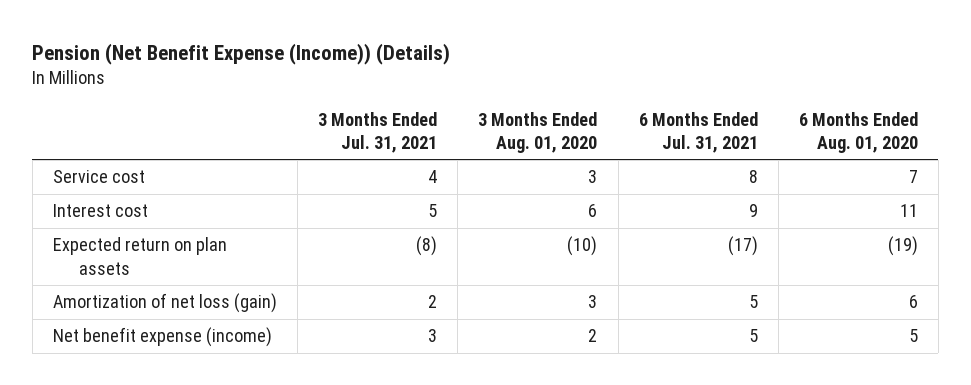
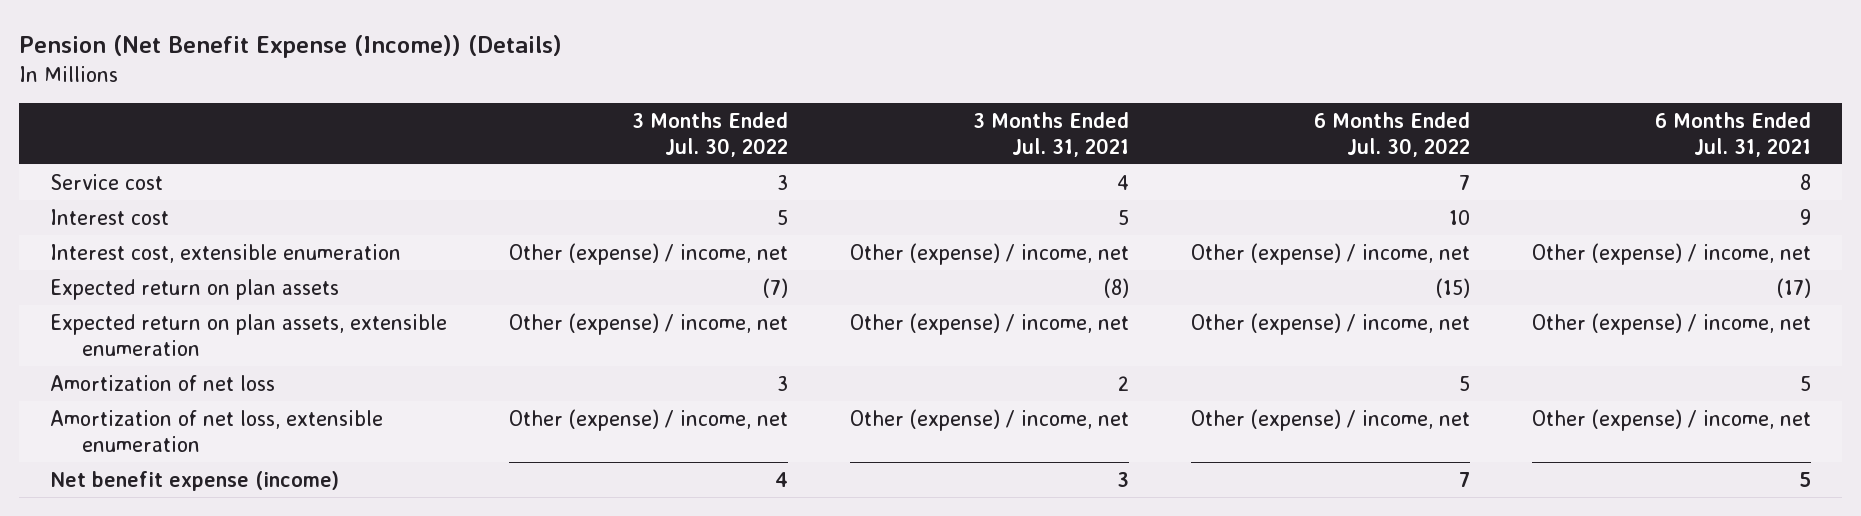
[478,111,598,153] 3 Months Ended Aug. 01, 2020 -> none
[798,111,918,153] 6 Months Ended Aug. 01, 2020 -> none
none -> [632,111,789,157] 3 Months Ended Jul. 30, 2022
none -> [1314,111,1471,157] 6 Months Ended Jul. 30, 2022
none -> [50,243,402,263] Interest cost, extensible enumeration
none -> [50,313,448,356] Expected return on plan assets, extensible enumeration
[53,293,278,314] Amortization of net loss (gain) -> [50,374,276,391] Amortization of net loss
none -> [50,409,384,452] Amortization of net loss, extensible enumeration

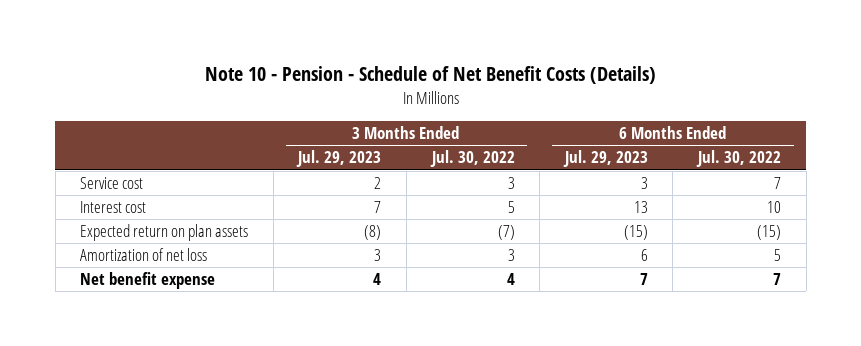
[19,34,563,58] Pension (Net Benefit Expense (Income)) (Details) -> [204,66,656,85] Note 10 - Pension - Schedule of Net Benefit Costs (Details)
[973,111,1130,157] 3 Months Ended Jul. 31, 2021 -> none
[1654,111,1811,157] 6 Months Ended Jul. 31, 2021 -> none
none -> [296,150,382,168] Jul. 29, 2023
none -> [562,150,648,168] Jul. 29, 2023
[50,243,402,263] Interest cost, extensible enumeration -> none
[50,313,448,356] Expected return on plan assets, extensible enumeration -> none
[50,409,384,452] Amortization of net loss, extensible enumeration -> none
[50,470,340,491] Net benefit expense (income) -> [80,272,216,290] Net benefit expense

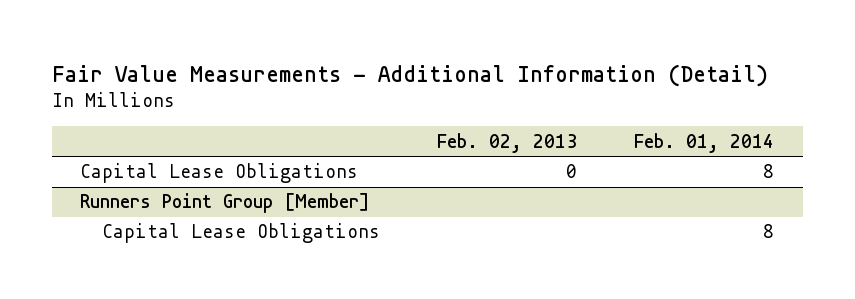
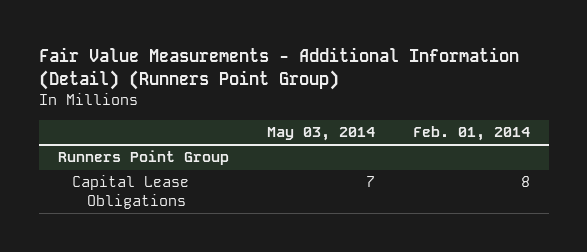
[51,63,768,87] Fair Value Measurements - Additional Information (Detail) -> [38,46,519,90] Fair Value Measurements - Additional Information (Detail) (Runners Point Group)
[436,132,577,153] Feb. 02, 2013 -> none
none -> [266,127,375,142] May 03, 2014
[80,163,359,184] Capital Lease Obligations -> none
[80,193,371,214] Runners Point Group [Member] -> [57,150,229,166] Runners Point Group

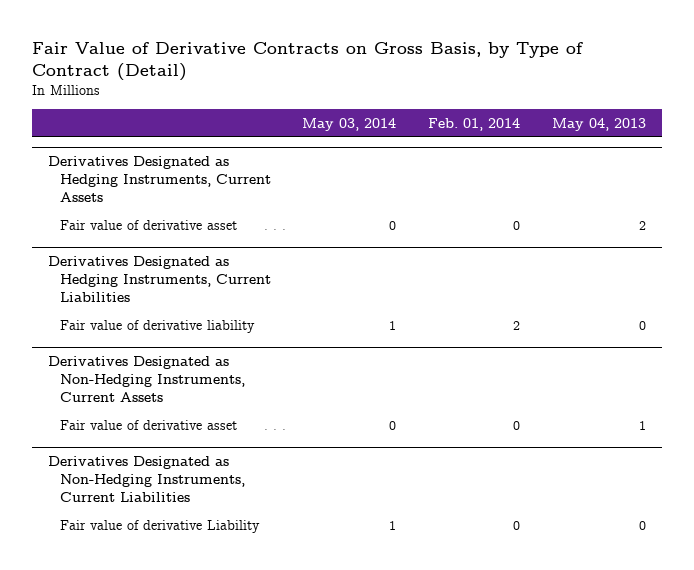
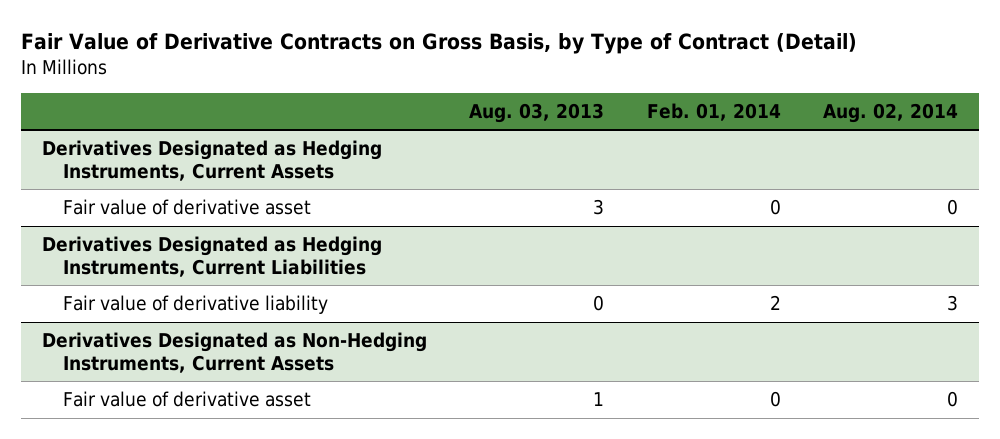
[302,117,397,131] May 03, 2014 -> none
[552,117,647,131] May 04, 2013 -> none
none -> [469,102,605,123] Aug. 03, 2013
none -> [823,102,959,123] Aug. 02, 2014
[47,455,245,503] Derivatives Designated as Non-Hedging Instruments, Current Liabilities -> none
[59,519,260,533] Fair value of derivative Liability -> none

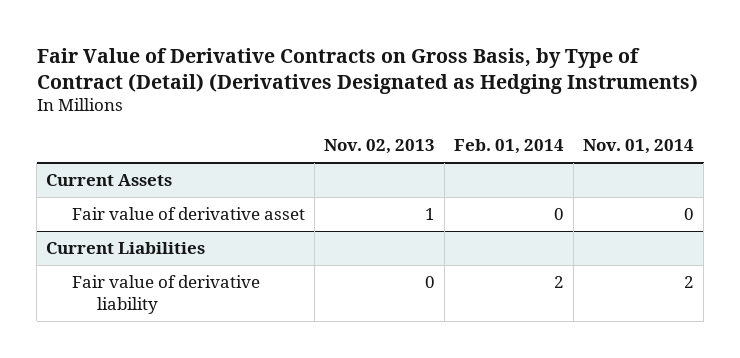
[20,33,857,55] Fair Value of Derivative Contracts on Gross Basis, by Type of Contract (Detail) -> [36,47,698,94] Fair Value of Derivative Contracts on Gross Basis, by Type of Contract (Detail) (Derivatives Designated as Hedging Instruments)
[469,102,605,123] Aug. 03, 2013 -> none
[823,102,959,123] Aug. 02, 2014 -> none
none -> [323,139,435,155] Nov. 02, 2013
none -> [582,139,694,155] Nov. 01, 2014
[42,140,383,181] Derivatives Designated as Hedging Instruments, Current Assets -> none
none -> [46,174,173,187] Current Assets
[42,236,383,277] Derivatives Designated as Hedging Instruments, Current Liabilities -> none
none -> [46,242,206,255] Current Liabilities
[42,332,428,373] Derivatives Designated as Non-Hedging Instruments, Current Assets -> none
[63,391,312,408] Fair value of derivative asset -> none

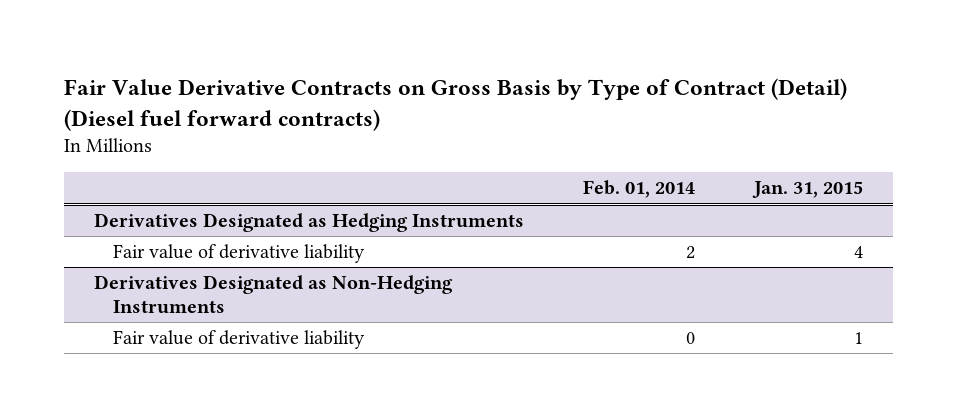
[36,47,698,94] Fair Value of Derivative Contracts on Gross Basis, by Type of Contract (Detail) (Derivatives Designated as Hedging Instruments) -> [64,77,848,131] Fair Value Derivative Contracts on Gross Basis by Type of Contract (Detail) (Diesel fuel forward contracts)
[323,139,435,155] Nov. 02, 2013 -> none
[582,139,694,155] Nov. 01, 2014 -> none
none -> [752,181,864,199] Jan. 31, 2015
[46,174,173,187] Current Assets -> none
[71,207,305,221] Fair value of derivative asset -> none
[46,242,206,255] Current Liabilities -> none
none -> [93,213,524,233] Derivatives Designated as Hedging Instruments
none -> [93,275,453,315] Derivatives Designated as Non-Hedging Instruments
none -> [112,330,365,350] Fair value of derivative liability

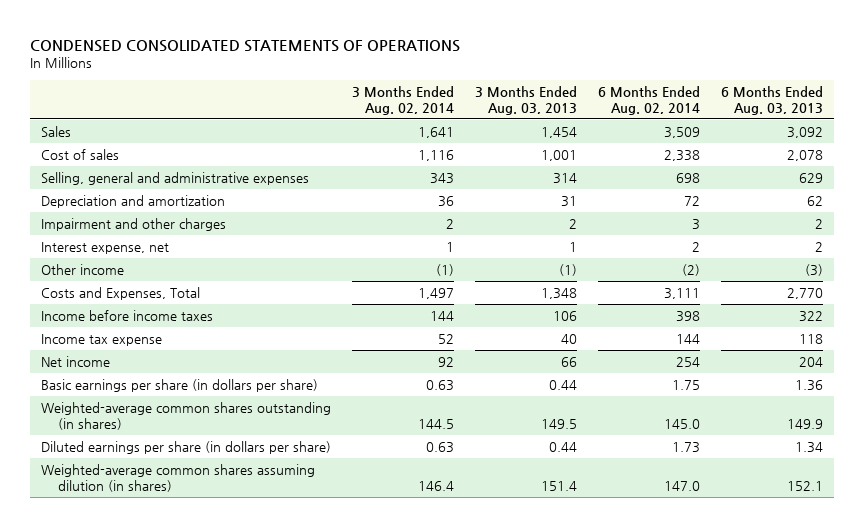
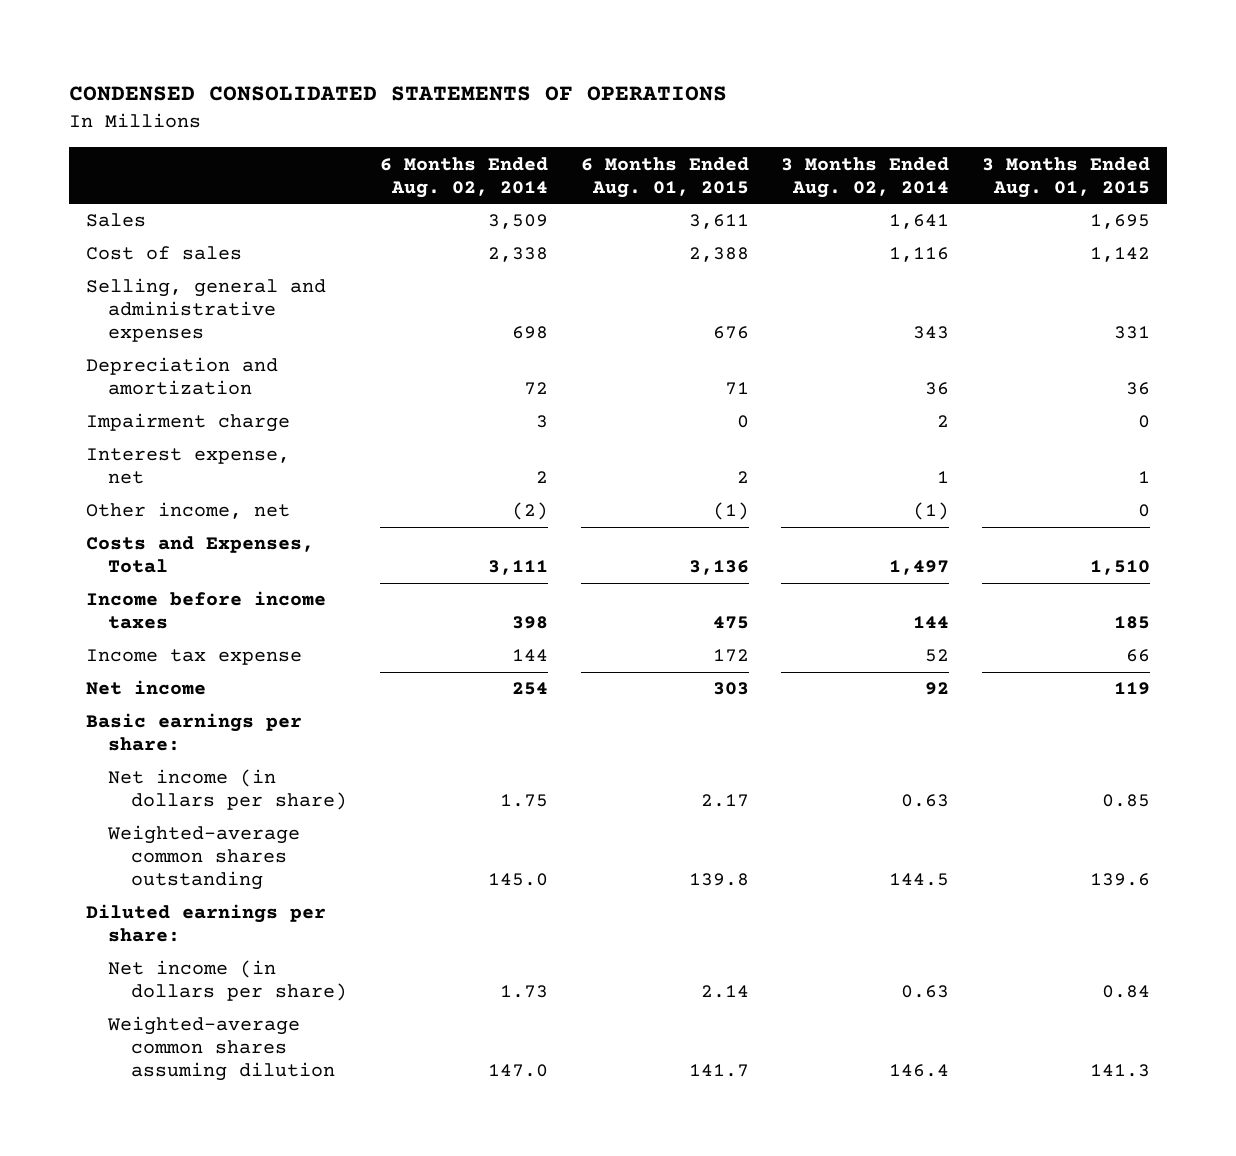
[475,86,578,115] 3 Months Ended Aug. 03, 2013 -> none
[721,86,824,115] 6 Months Ended Aug. 03, 2013 -> none
none -> [580,156,749,198] 6 Months Ended Aug. 01, 2015
none -> [982,156,1151,198] 3 Months Ended Aug. 01, 2015
[40,217,226,231] Impairment and other charges -> [85,413,290,433] Impairment charge
[40,263,124,275] Other income -> [85,502,290,520] Other income, net
none -> [85,713,302,752] Basic earnings per share:
[40,378,318,392] Basic earnings per share (in dollars per share) -> [108,769,348,811] Net income (in dollars per share)
[40,401,331,430] Weighted-average common shares outstanding (in shares) -> [107,825,301,891] Weighted-average common shares outstanding
none -> [85,904,326,943] Diluted earnings per share:
[40,440,331,454] Diluted earnings per share (in dollars per share) -> [108,960,348,1002] Net income (in dollars per share)
[40,463,315,492] Weighted-average common shares assuming dilution (in shares) -> [107,1016,336,1082] Weighted-average common shares assuming dilution

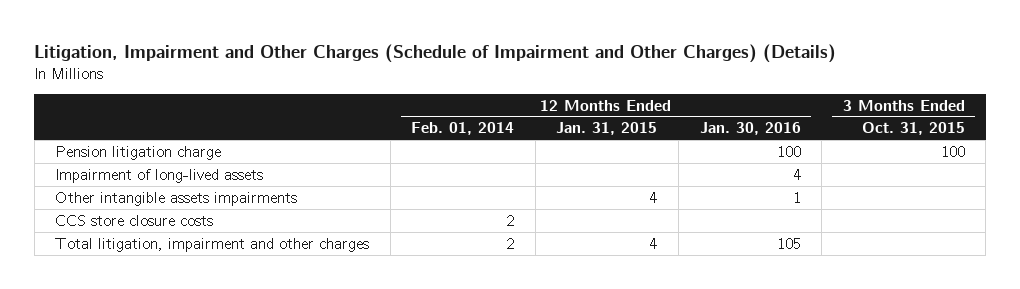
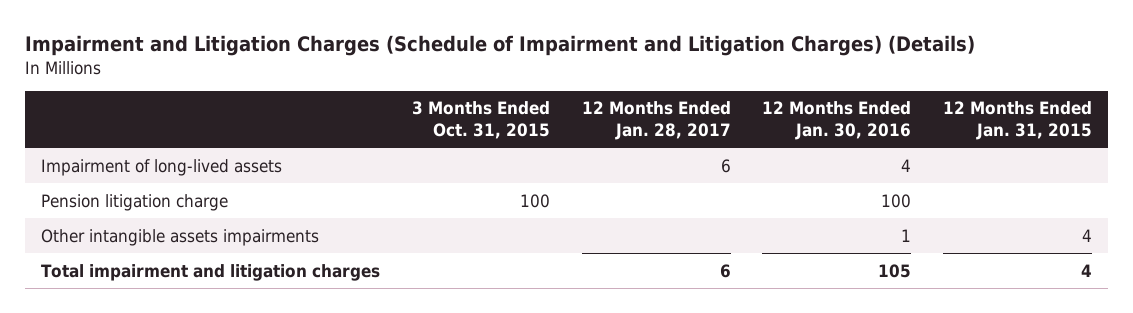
[34,43,837,63] Litigation, Impairment and Other Charges (Schedule of Impairment and Other Charges) (Details) -> [24,34,975,56] Impairment and Litigation Charges (Schedule of Impairment and Litigation Charges) (Details)
[411,122,515,136] Feb. 01, 2014 -> none
none -> [581,101,731,140] 12 Months Ended Jan. 28, 2017
[55,145,222,160] Pension litigation charge -> [40,193,228,211] Pension litigation charge
[55,214,214,226] CCS store closure costs -> none
[55,237,370,252] Total litigation, impairment and other charges -> [40,263,380,281] Total impairment and litigation charges

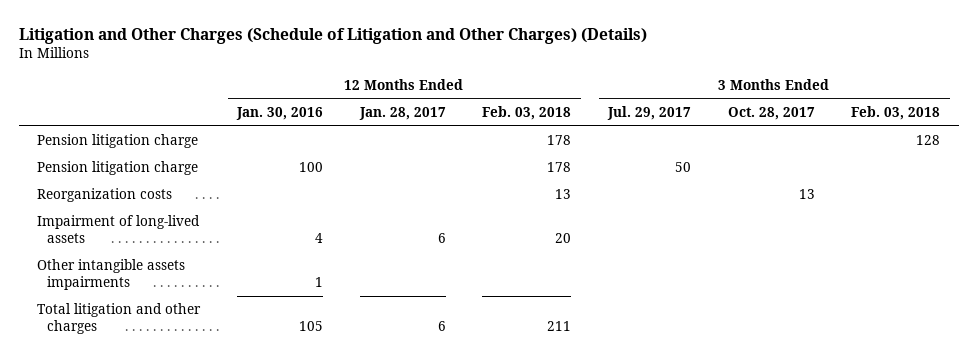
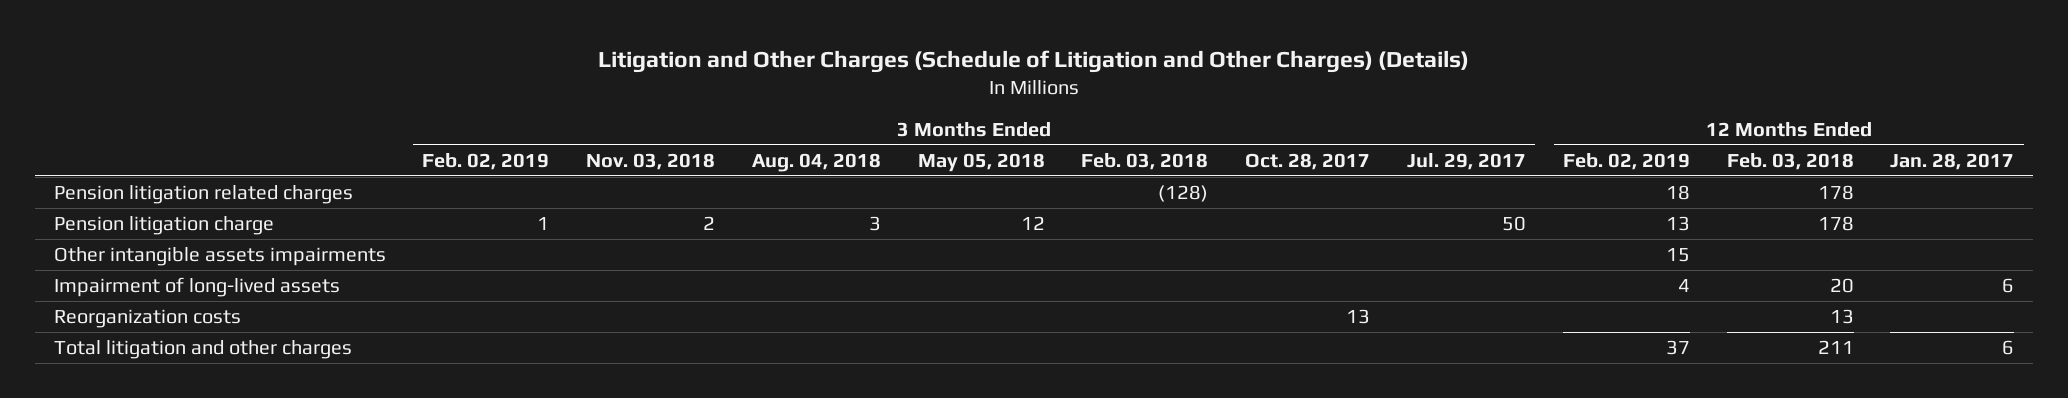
[236,107,324,121] Jan. 30, 2016 -> none
none -> [422,153,550,171] Feb. 02, 2019
none -> [586,153,716,171] Nov. 03, 2018
none -> [751,153,881,173] Aug. 04, 2018
none -> [917,153,1045,173] May 05, 2018
none -> [1562,153,1690,171] Feb. 02, 2019
[37,134,199,149] Pension litigation charge -> [53,185,353,205] Pension litigation related charges
[916,135,941,146] 128 -> [1158,185,1209,203] (128)
[37,215,201,244] Impairment of long-lived assets -> [53,277,340,298] Impairment of long-lived assets
[37,188,173,203] Reorganization costs -> [53,309,241,329] Reorganization costs

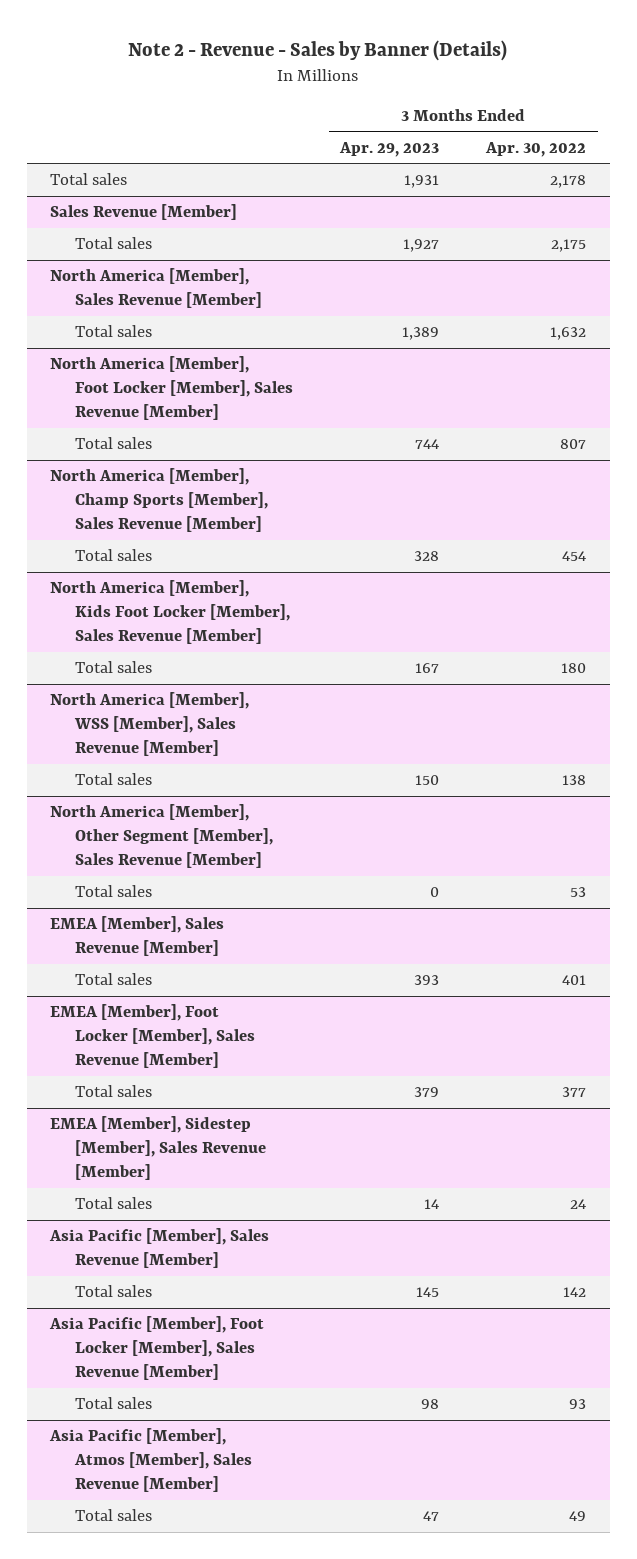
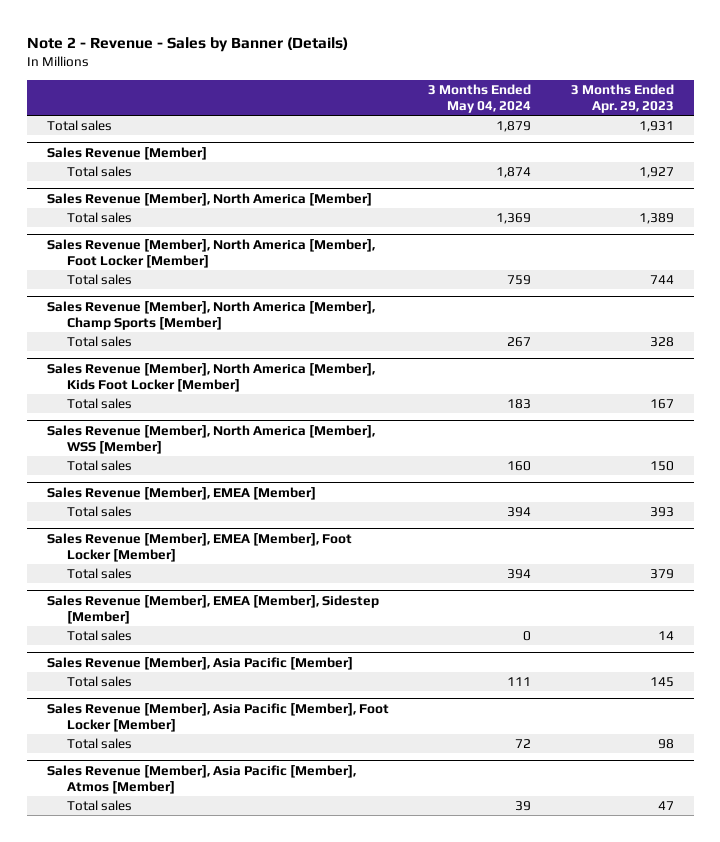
[485,142,587,158] Apr. 30, 2022 -> none
none -> [428,84,532,114] 3 Months Ended May 04, 2024
[50,268,263,309] North America [Member], Sales Revenue [Member] -> [46,193,372,207] Sales Revenue [Member], North America [Member]
[50,356,294,421] North America [Member], Foot Locker [Member], Sales Revenue [Member] -> [46,239,375,269] Sales Revenue [Member], North America [Member], Foot Locker [Member]
[50,468,269,533] North America [Member], Champ Sports [Member], Sales Revenue [Member] -> [46,301,375,331] Sales Revenue [Member], North America [Member], Champ Sports [Member]
[50,580,291,645] North America [Member], Kids Foot Locker [Member], Sales Revenue [Member] -> [46,363,375,393] Sales Revenue [Member], North America [Member], Kids Foot Locker [Member]
[50,692,250,757] North America [Member], WSS [Member], Sales Revenue [Member] -> [46,425,375,455] Sales Revenue [Member], North America [Member], WSS [Member]
[50,804,274,869] North America [Member], Other Segment [Member], Sales Revenue [Member] -> none
[75,885,153,898] Total sales -> none
[50,916,225,957] EMEA [Member], Sales Revenue [Member] -> [46,487,316,501] Sales Revenue [Member], EMEA [Member]
[50,1004,256,1069] EMEA [Member], Foot Locker [Member], Sales Revenue [Member] -> [46,533,352,563] Sales Revenue [Member], EMEA [Member], Foot Locker [Member]
[50,1116,267,1181] EMEA [Member], Sidestep [Member], Sales Revenue [Member] -> [46,595,379,625] Sales Revenue [Member], EMEA [Member], Sidestep [Member]
[49,1228,270,1269] Asia Pacific [Member], Sales Revenue [Member] -> [46,657,353,671] Sales Revenue [Member], Asia Pacific [Member]
[49,1316,265,1381] Asia Pacific [Member], Foot Locker [Member], Sales Revenue [Member] -> [46,703,389,733] Sales Revenue [Member], Asia Pacific [Member], Foot Locker [Member]
[49,1428,253,1493] Asia Pacific [Member], Atmos [Member], Sales Revenue [Member] -> [46,765,356,795] Sales Revenue [Member], Asia Pacific [Member], Atmos [Member]

